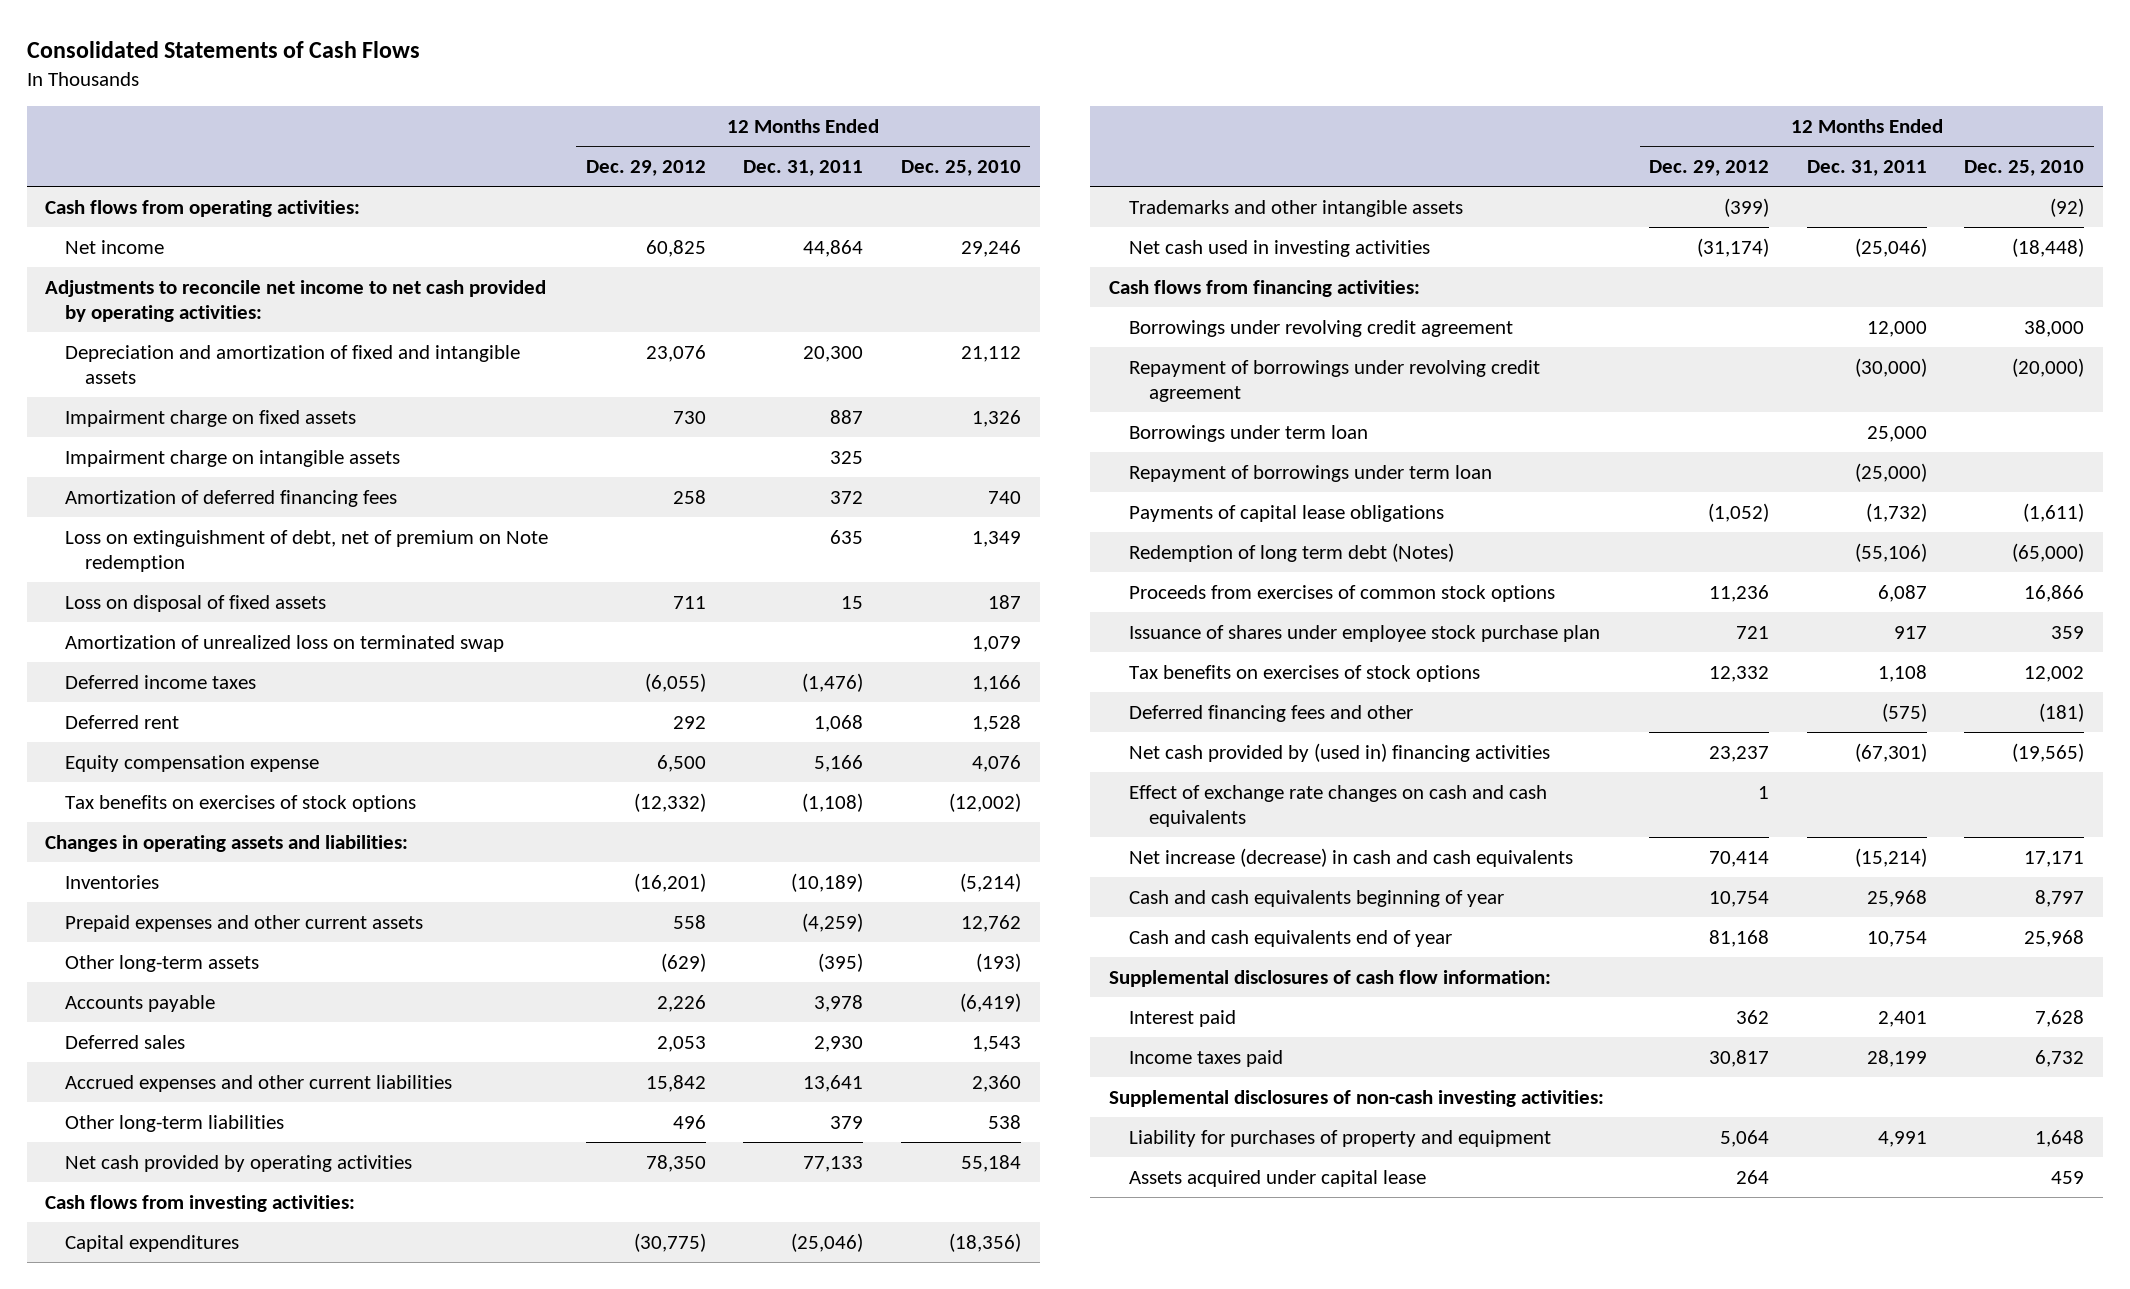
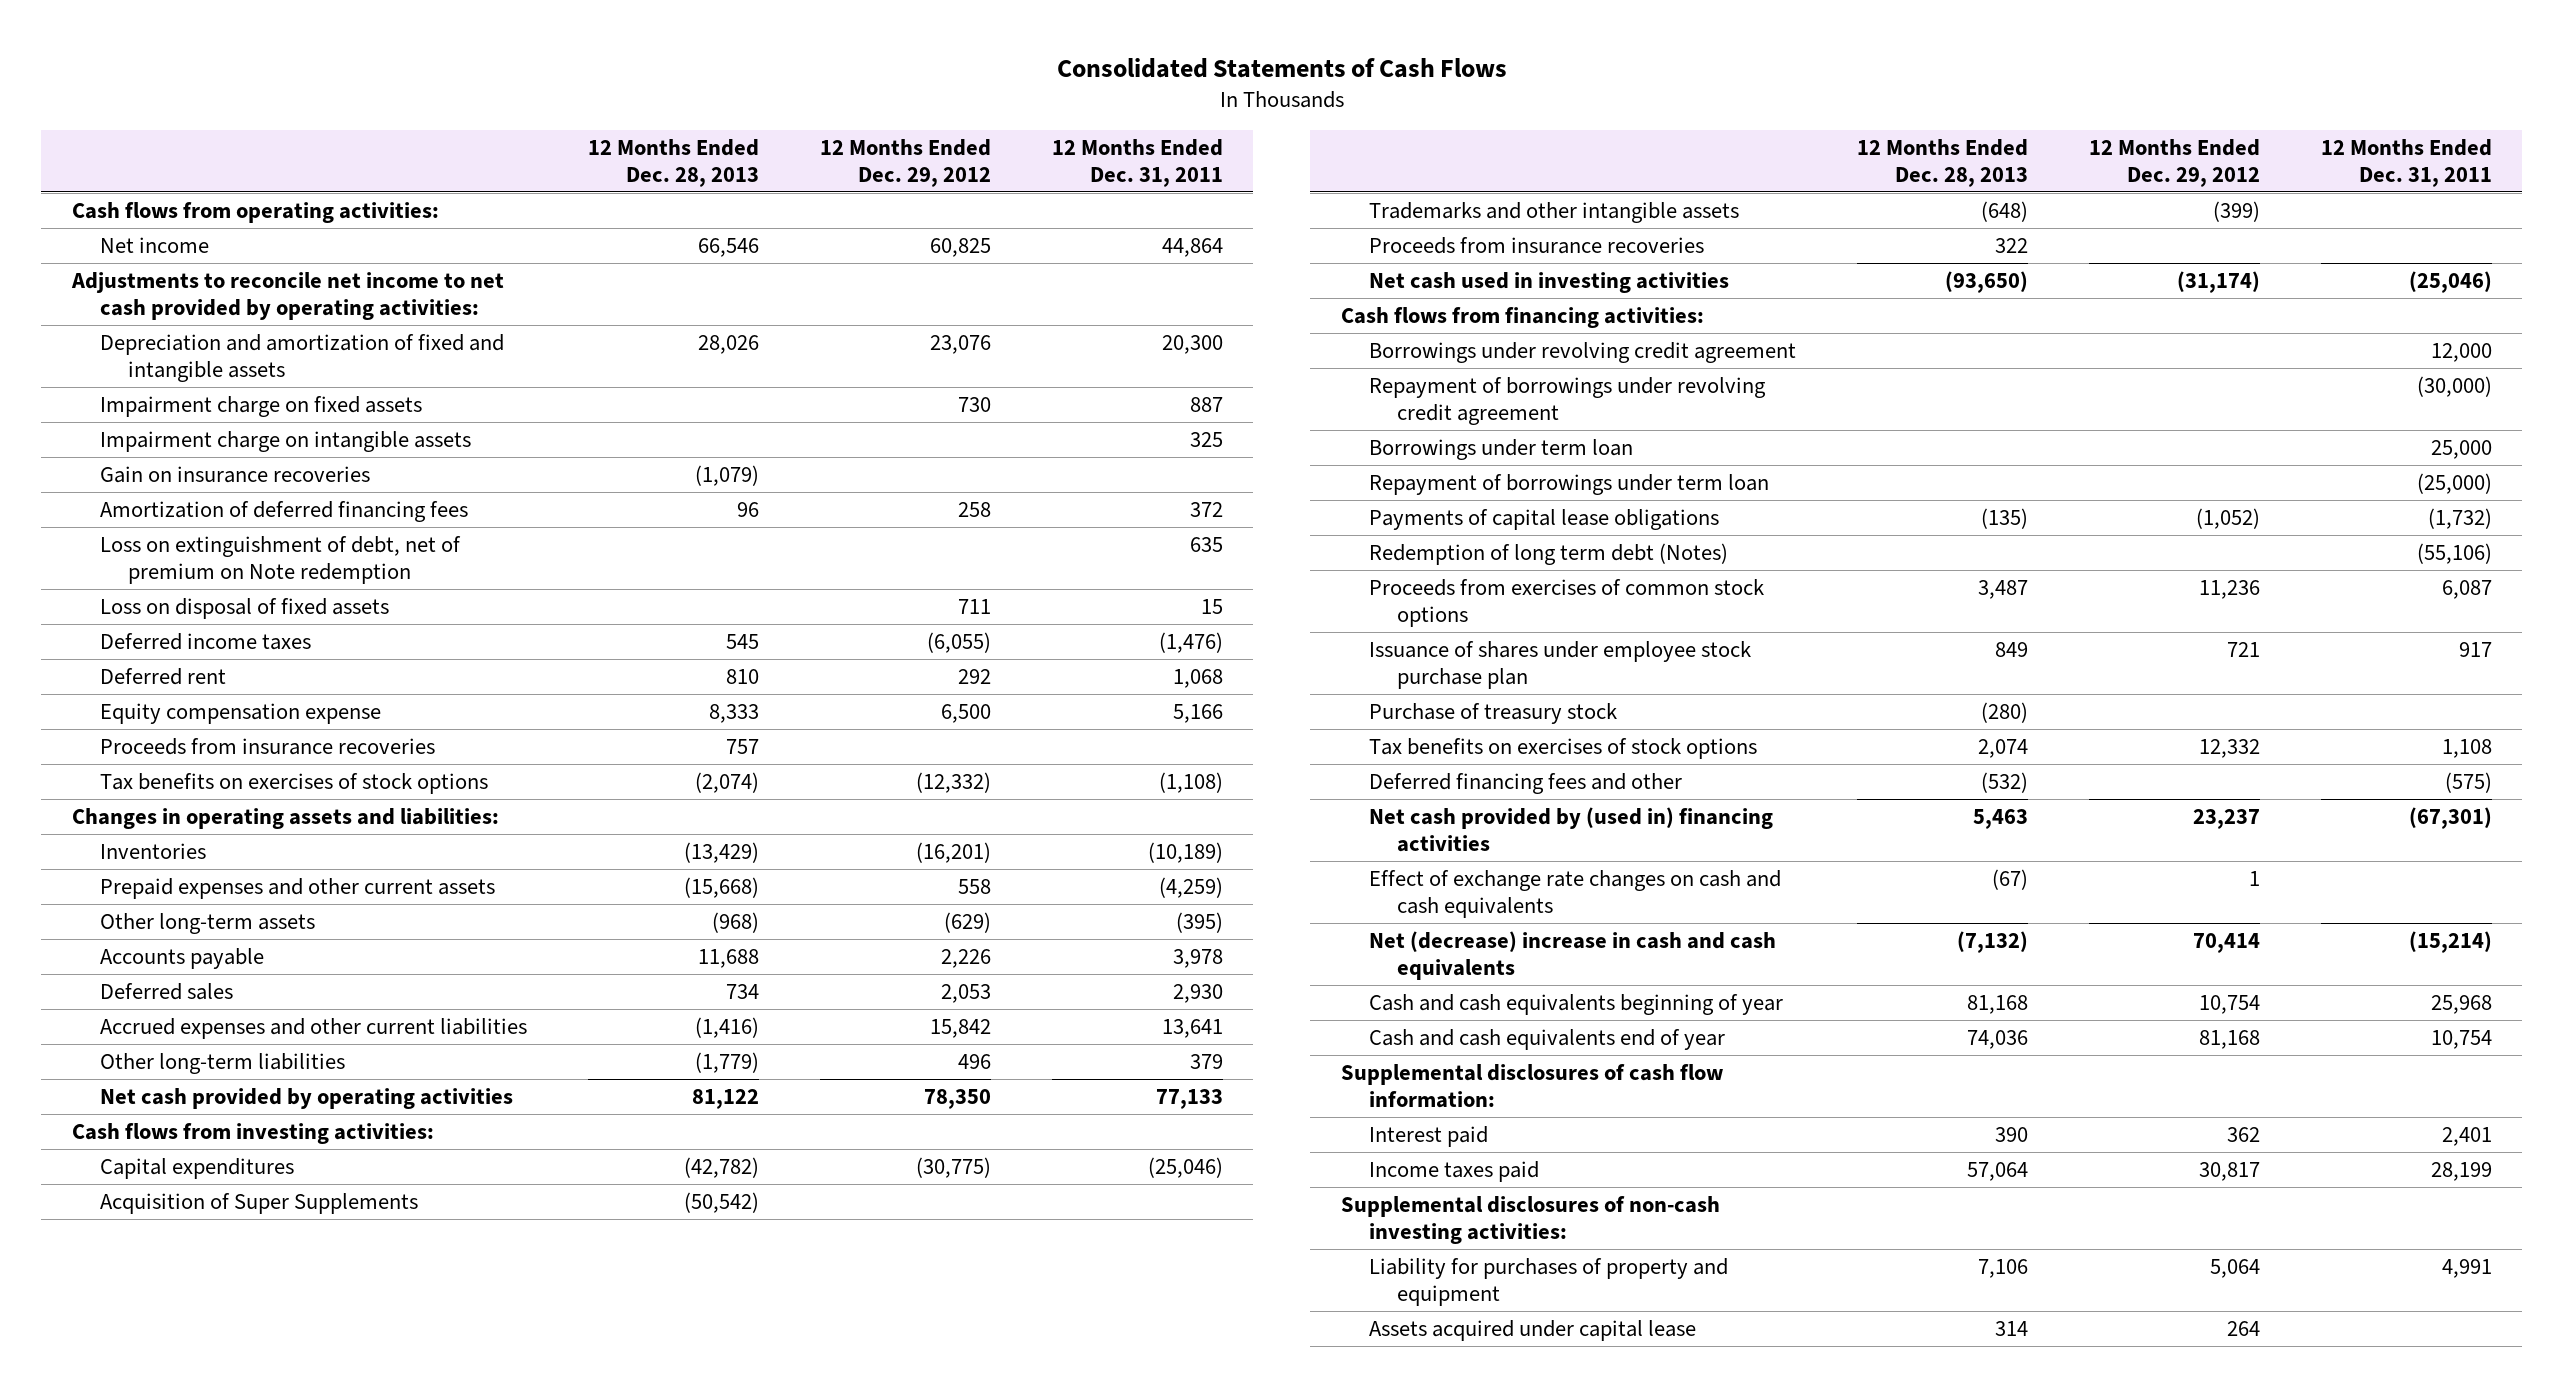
[900,159,1021,176] Dec. 25, 2010 -> none
none -> [588,138,760,187] 12 Months Ended Dec. 28, 2013
none -> [100,465,371,483] Gain on insurance recoveries
[65,634,505,652] Amortization of unrealized loss on terminated swap -> none
none -> [100,737,436,755] Proceeds from insurance recoveries
none -> [100,1192,419,1214] Acquisition of Super Supplements
none -> [1368,236,1704,254] Proceeds from insurance recoveries
none -> [1368,702,1617,724] Purchase of treasury stock
[1128,847,1573,867] Net increase (decrease) in cash and cash equivalents -> [1368,930,1776,980] Net (decrease) increase in cash and cash equivalents

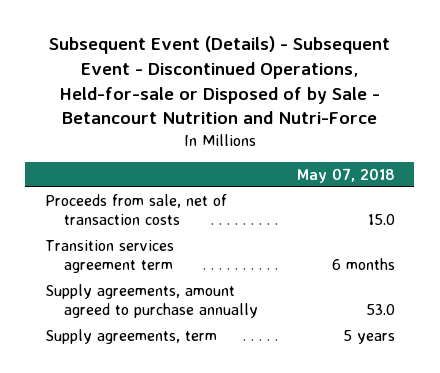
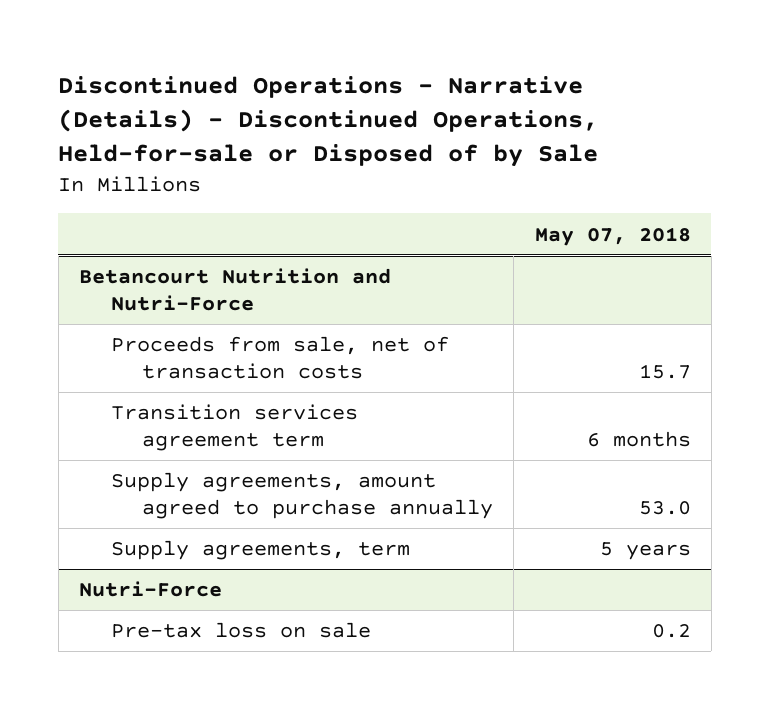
[48,36,390,125] Subsequent Event (Details) - Subsequent Event - Discontinued Operations, Held-for-sale or Disposed of by Sale - Betancourt Nutrition and Nutri-Force -> [58,75,599,168] Discontinued Operations - Narrative (Details) - Discontinued Operations, Held-for-sale or Disposed of by Sale
none -> [79,268,392,311] Betancourt Nutrition and Nutri-Force
[368,214,396,226] 15.0 -> [638,363,691,379] 15.7
none -> [79,581,223,598] Nutri-Force
none -> [110,622,371,639] Pre-tax loss on sale

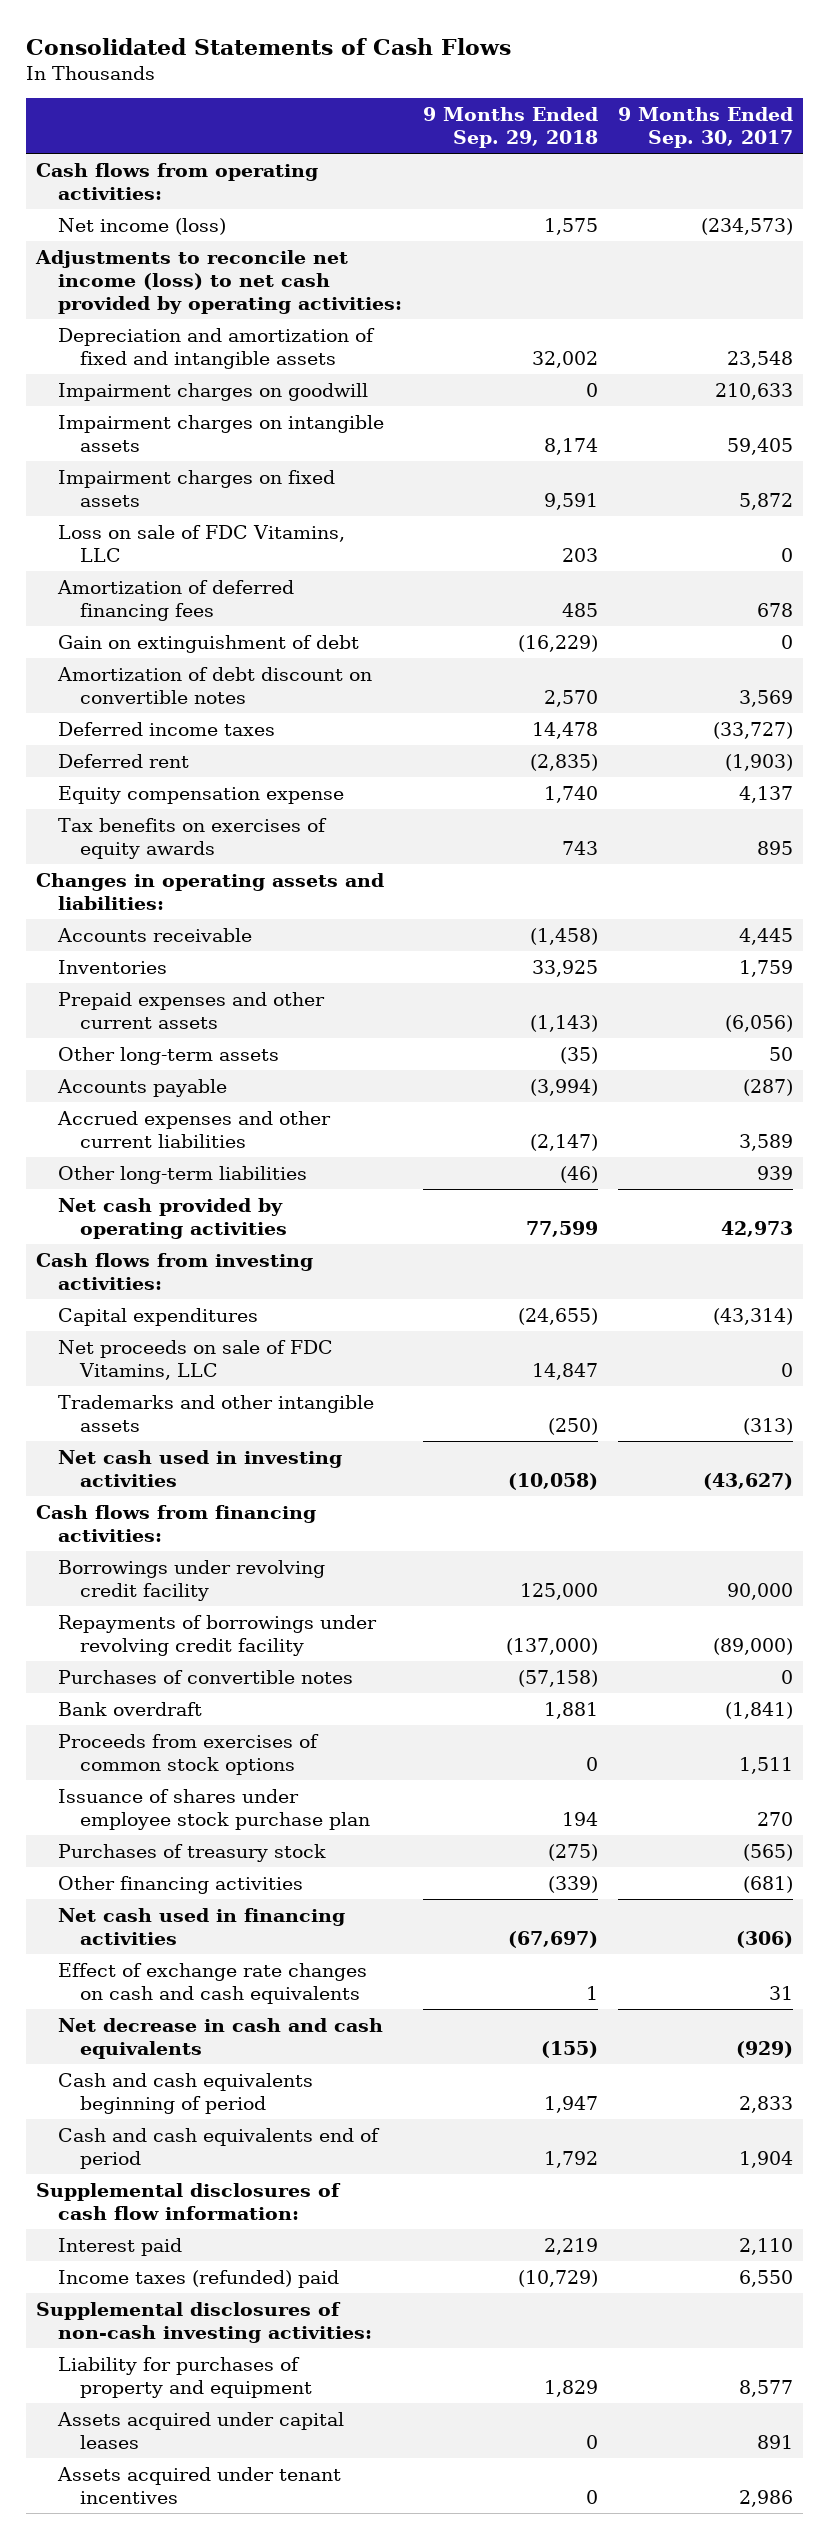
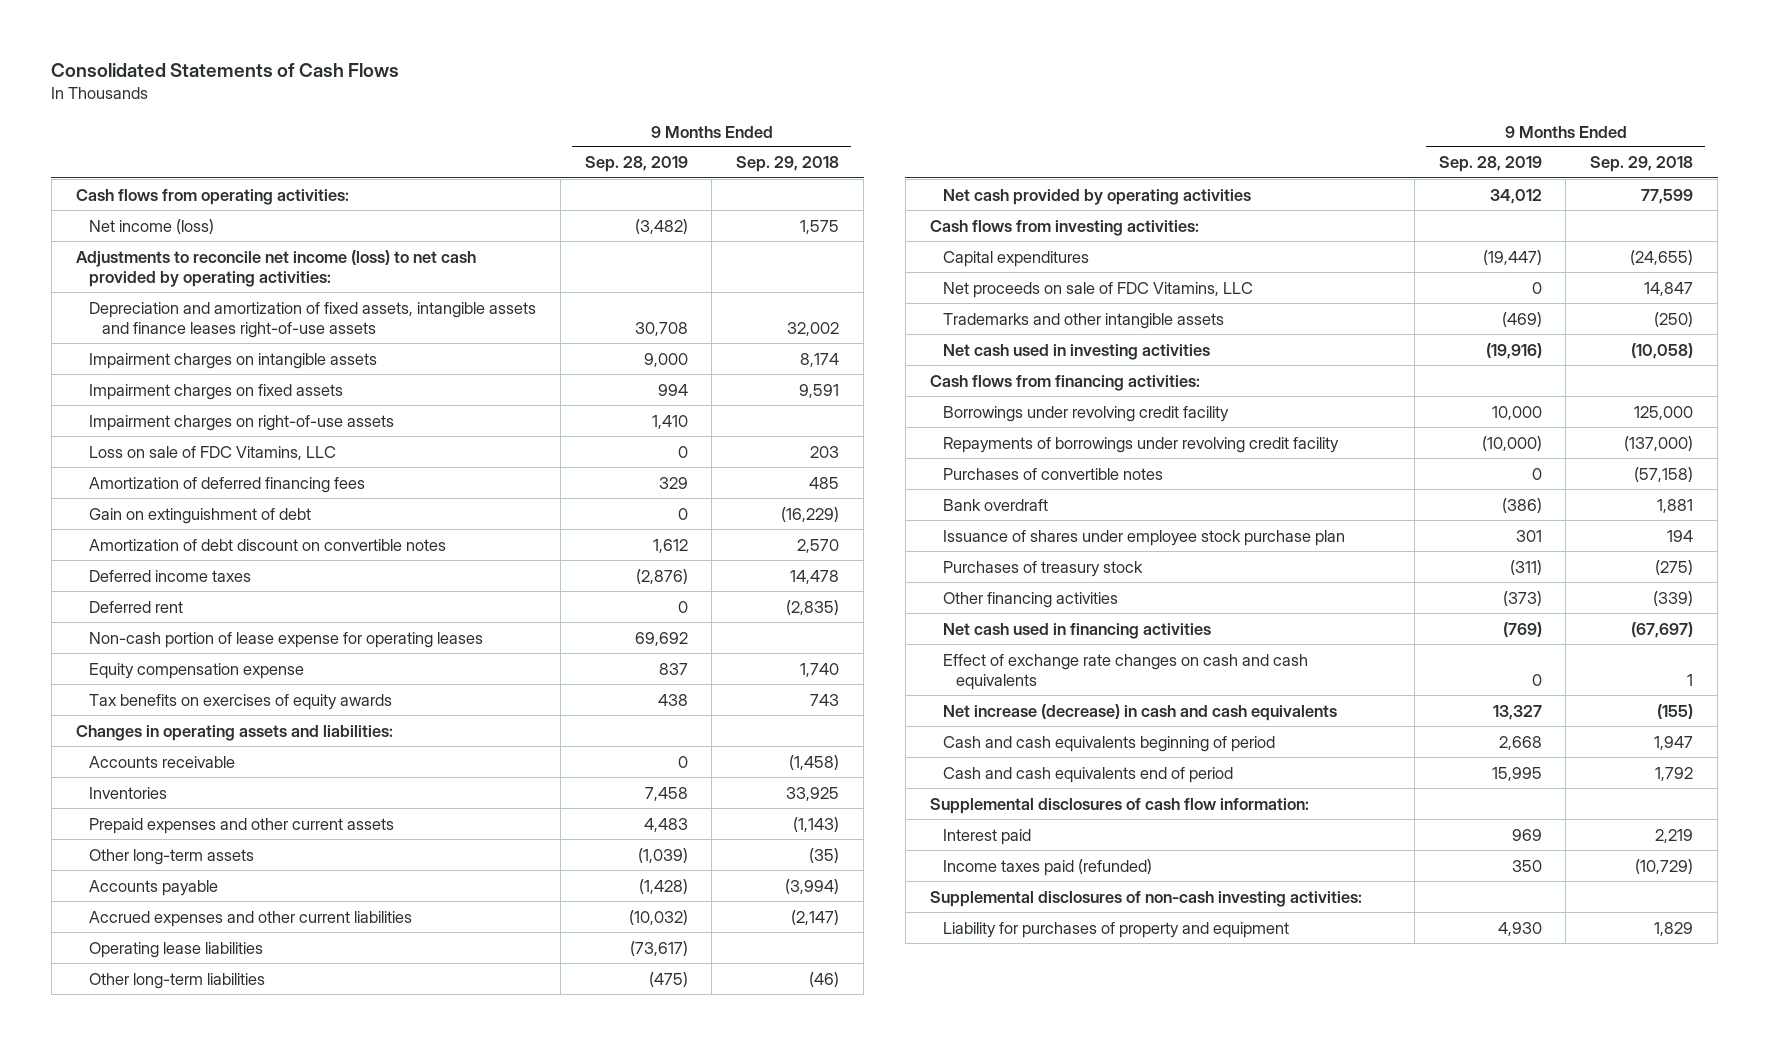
[618,107,794,149] 9 Months Ended Sep. 30, 2017 -> none
none -> [584,156,688,173] Sep. 28, 2019
[58,382,369,401] Impairment charges on goodwill -> none
[58,327,376,369] Depreciation and amortization of fixed and intangible assets -> [88,301,536,338] Depreciation and amortization of fixed assets, intangible assets and finance leases right-of-use assets
none -> [88,414,394,431] Impairment charges on right-of-use assets
none -> [88,631,483,648] Non-cash portion of lease expense for operating leases
none -> [88,941,263,958] Operating lease liabilities
[58,1733,320,1775] Proceeds from exercises of common stock options -> none
[58,2017,384,2059] Net decrease in cash and cash equivalents -> [942,703,1337,721] Net increase (decrease) in cash and cash equivalents
[58,2269,340,2288] Income taxes (refunded) paid -> [942,858,1152,876] Income taxes paid (refunded)
[57,2411,345,2449] Assets acquired under capital leases -> none
[57,2466,342,2504] Assets acquired under tenant incentives -> none

